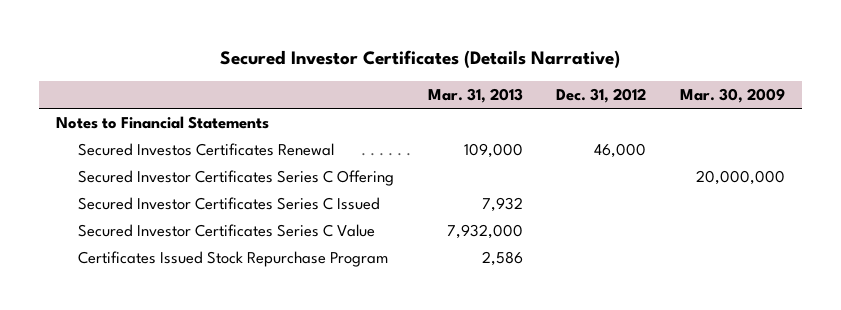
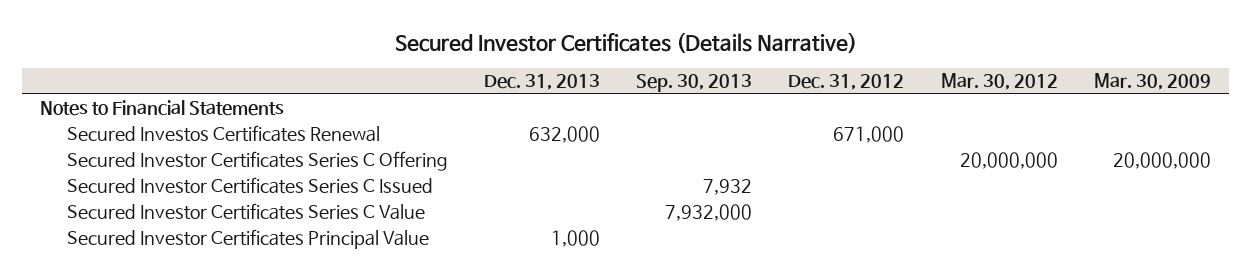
[427,88,523,104] Mar. 31, 2013 -> none
none -> [484,74,601,91] Dec. 31, 2013
none -> [636,74,753,93] Sep. 30, 2013
none -> [940,73,1058,91] Mar. 30, 2012
[594,143,647,159] 46,000 -> [833,126,905,144] 671,000
[77,251,388,268] Certificates Issued Stock Repurchase Program -> none
none -> [66,229,429,250] Secured Investor Certificates Principal Value

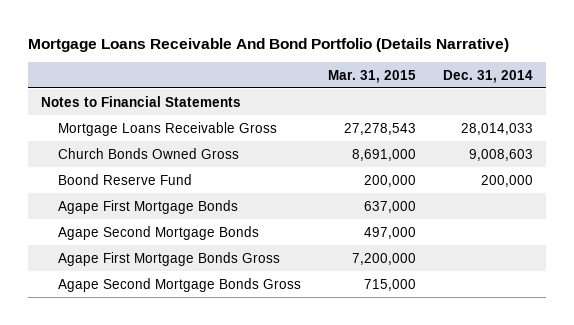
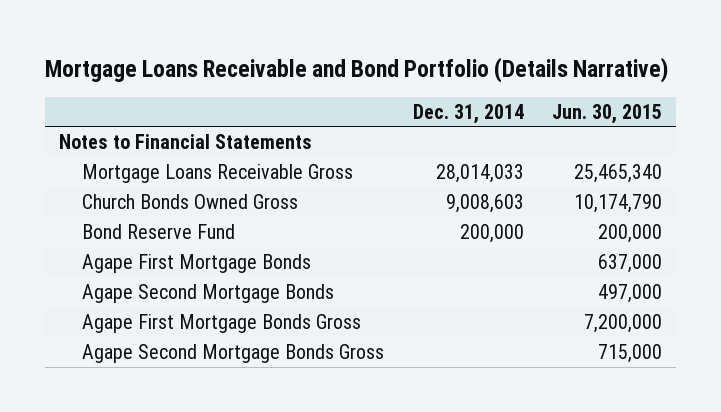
[27,37,509,52] Mortgage Loans Receivable And Bond Portfolio (Details Narrative) -> [45,56,669,83] Mortgage Loans Receivable and Bond Portfolio (Details Narrative)
[327,69,416,83] Mar. 31, 2015 -> none
none -> [551,103,662,124] Jun. 30, 2015
[58,173,193,185] Boond Reserve Fund -> [82,223,236,239] Bond Reserve Fund

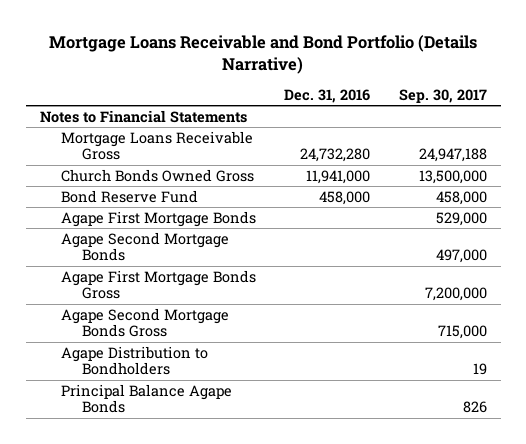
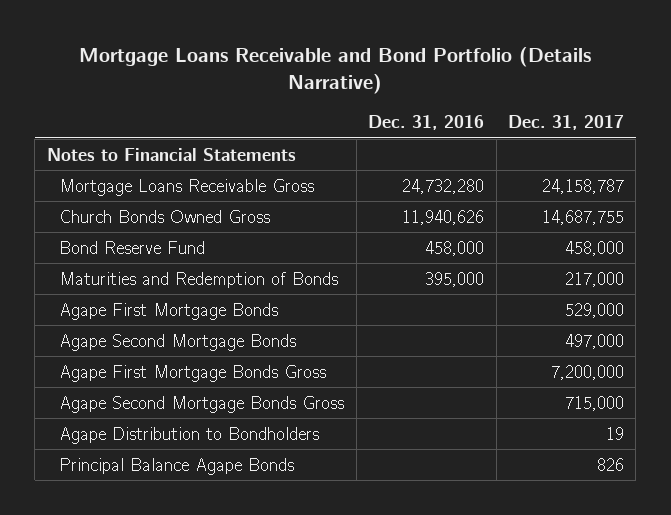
[398,89,487,104] Sep. 30, 2017 -> none
none -> [507,115,624,131] Dec. 31, 2017
[306,169,371,184] 11,941,000 -> [402,209,485,225] 11,940,626
none -> [59,271,339,288] Maturities and Redemption of Bonds

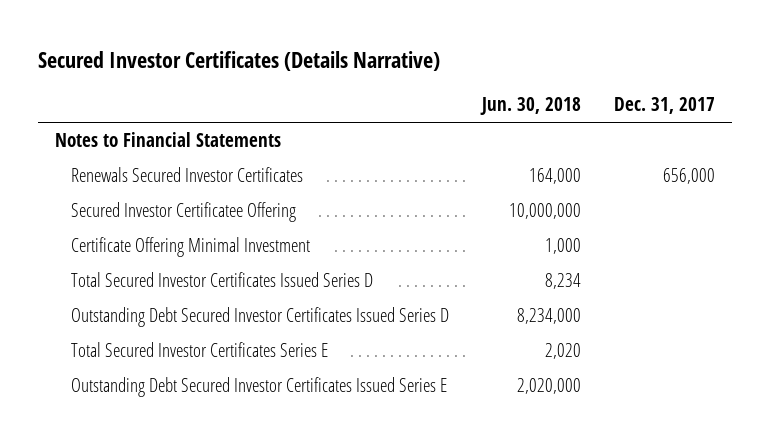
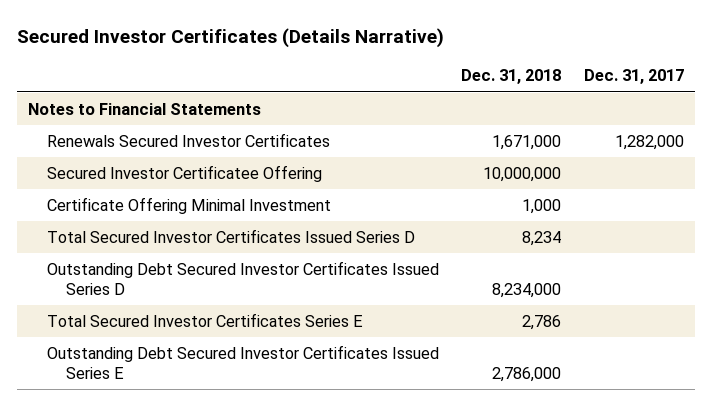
[480,97,582,116] Jun. 30, 2018 -> none
none -> [461,69,562,85] Dec. 31, 2018
[663,168,716,185] 656,000 -> [614,135,684,151] 1,282,000

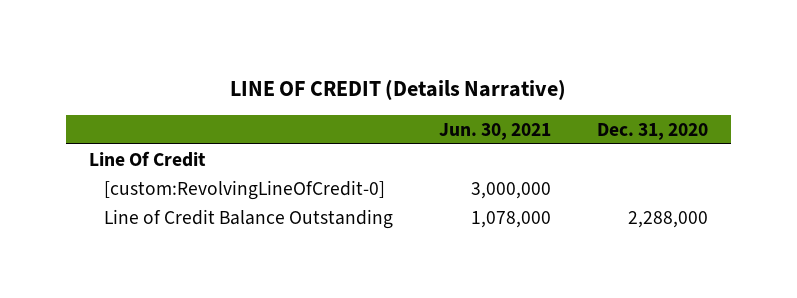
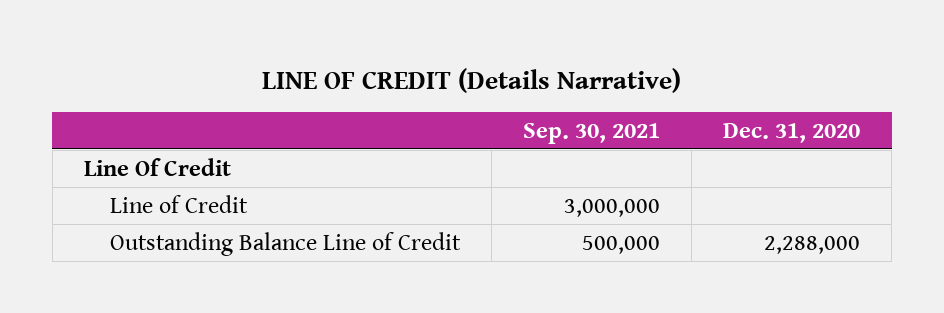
[438,122,551,140] Jun. 30, 2021 -> none
none -> [522,122,660,144] Sep. 30, 2021
[103,179,385,200] [custom:RevolvingLineOfCredit-0] -> [109,194,248,213] Line of Credit
[103,208,393,229] Line of Credit Balance Outstanding -> [109,231,461,256] Outstanding Balance Line of Credit

